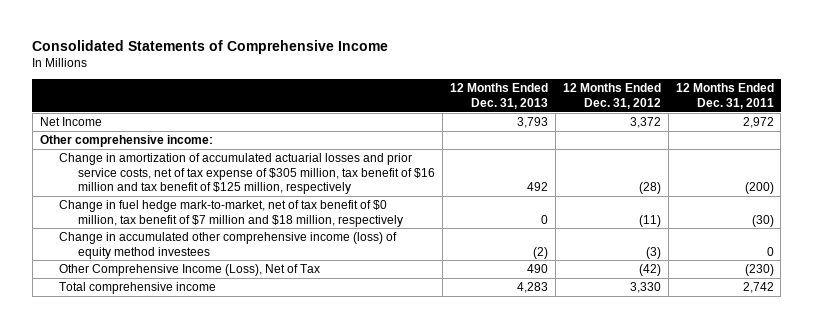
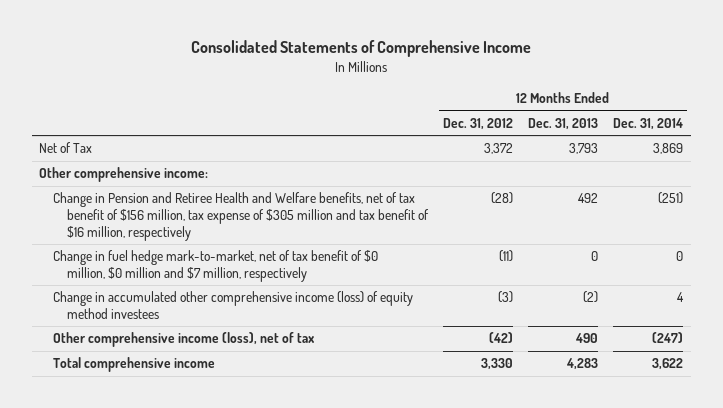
[675,83,774,109] 12 Months Ended Dec. 31, 2011 -> none
none -> [613,117,684,130] Dec. 31, 2014
[39,116,102,126] Net Income -> [39,142,93,154] Net of Tax
[58,152,435,195] Change in amortization of accumulated actuarial losses and prior service costs, net of tax expense of $305 million, tax benefit of $16 million and tax benefit of $125 million, respectively -> [53,192,430,241] Change in Pension and Retiree Health and Welfare benefits, net of tax benefit of $156 million, tax expense of $305 million and tax benefit of $16 million, respectively
[58,199,403,227] Change in fuel hedge mark-to-market, net of tax benefit of $0 million, tax benefit of $7 million and $18 million, respectively -> [53,250,379,283] Change in fuel hedge mark-to-market, net of tax benefit of $0 million, $0 million and $7 million, respectively
[58,263,320,276] Other Comprehensive Income (Loss), Net of Tax -> [53,332,316,348] Other comprehensive income (loss), net of tax

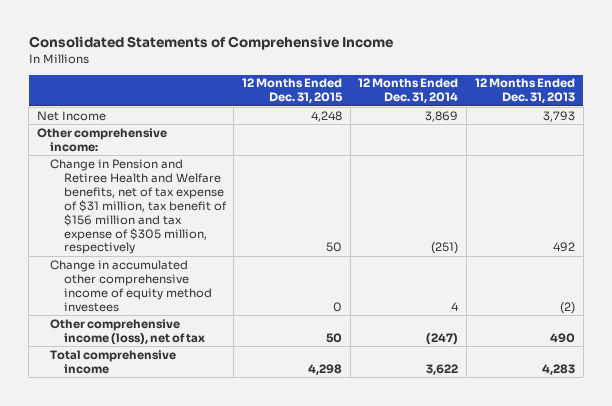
[443,117,514,130] Dec. 31, 2012 -> none
none -> [242,78,344,104] 12 Months Ended Dec. 31, 2015
[39,142,93,154] Net of Tax -> [37,110,107,121] Net Income
[53,250,379,283] Change in fuel hedge mark-to-market, net of tax benefit of $0 million, $0 million and $7 million, respectively -> none
[53,192,430,241] Change in Pension and Retiree Health and Welfare benefits, net of tax benefit of $156 million, tax expense of $305 million and tax benefit of $16 million, respectively -> [50,158,227,255] Change in Pension and Retiree Health and Welfare benefits, net of tax expense of $31 million, tax benefit of $156 million and tax expense of $305 million, respectively
[53,291,414,320] Change in accumulated other comprehensive income (loss) of equity method investees -> [50,259,212,312] Change in accumulated other comprehensive income of equity method investees

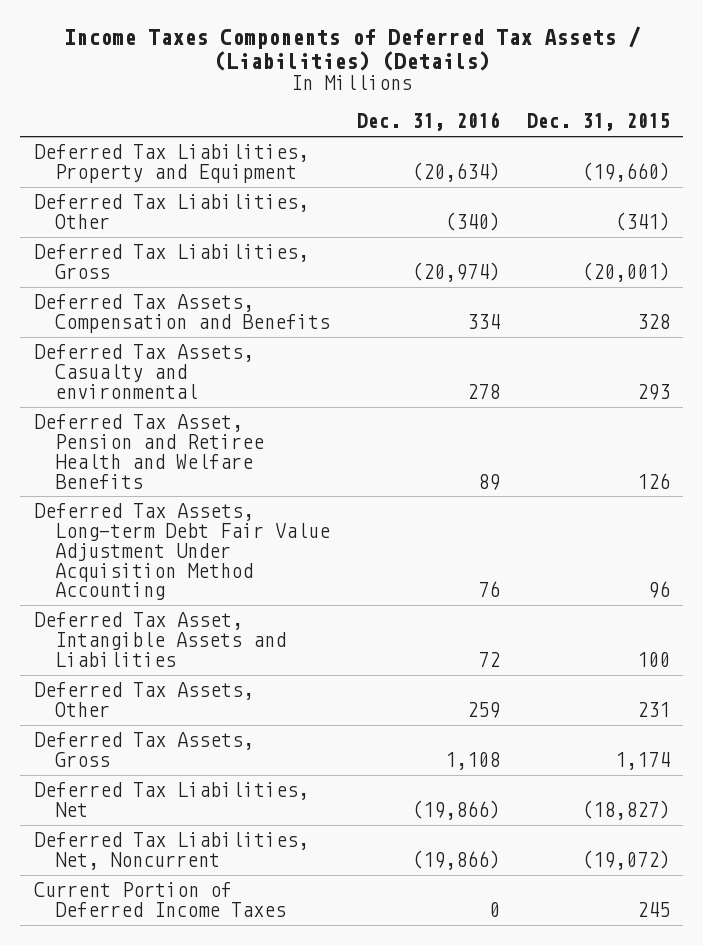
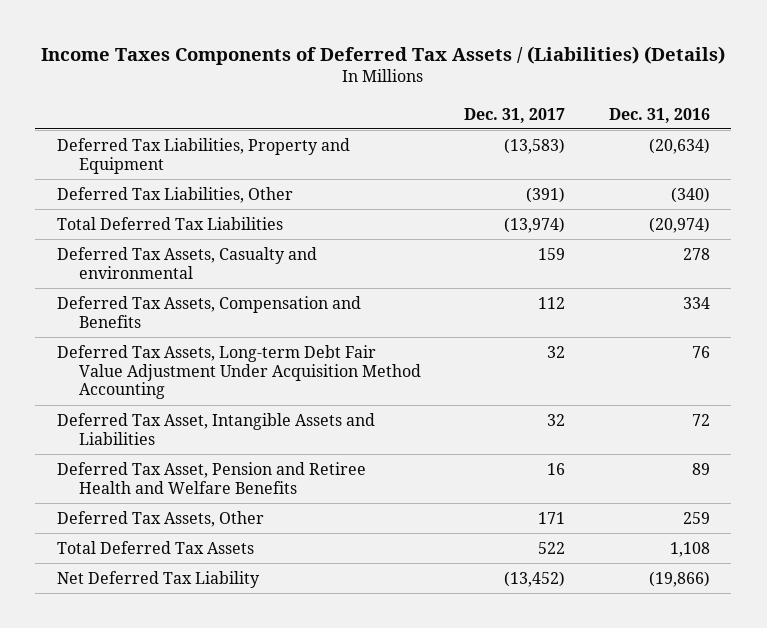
[526,113,670,132] Dec. 31, 2015 -> none
none -> [464,107,566,123] Dec. 31, 2017
[33,244,309,280] Deferred Tax Liabilities, Gross -> [57,216,284,230] Total Deferred Tax Liabilities
[33,294,331,334] Deferred Tax Assets, Compensation and Benefits -> [57,295,362,328] Deferred Tax Assets, Compensation and Benefits
[33,414,265,489] Deferred Tax Asset, Pension and Retiree Health and Welfare Benefits -> [57,461,367,494] Deferred Tax Asset, Pension and Retiree Health and Welfare Benefits
[33,832,309,871] Deferred Tax Liabilities, Net, Noncurrent -> none
[33,882,287,918] Current Portion of Deferred Income Taxes -> none
[33,732,254,768] Deferred Tax Assets, Gross -> [57,540,255,554] Total Deferred Tax Assets
[33,782,309,818] Deferred Tax Liabilities, Net -> [57,570,261,588] Net Deferred Tax Liability

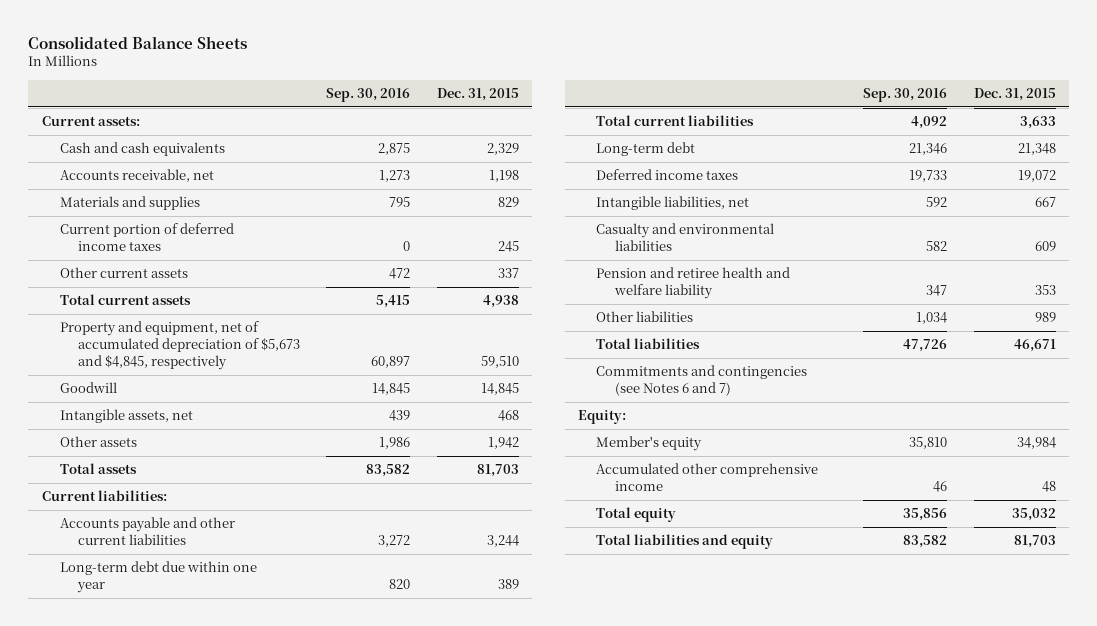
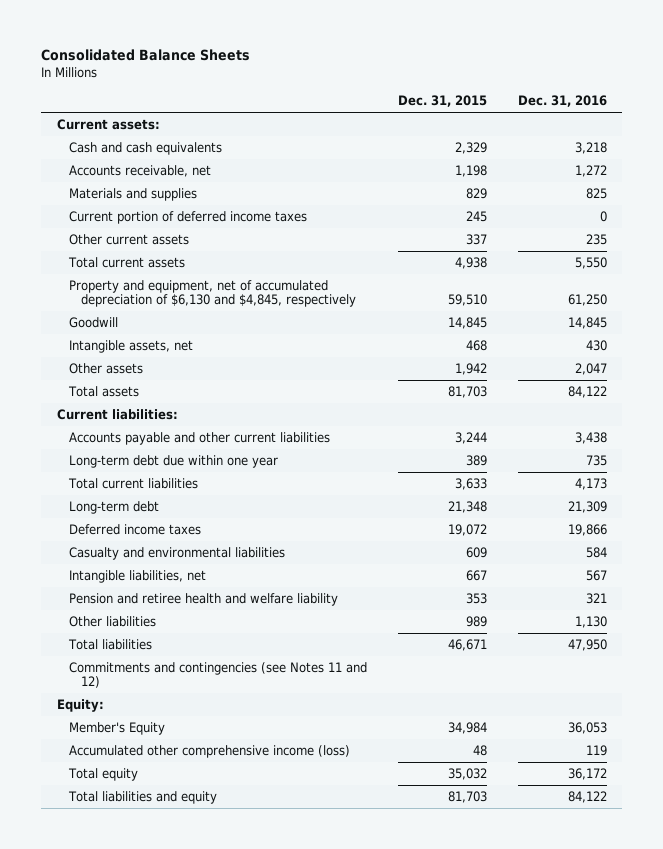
[326,87,411,102] Sep. 30, 2016 -> none
none -> [517,95,607,108] Dec. 31, 2016
[59,321,300,370] Property and equipment, net of accumulated depreciation of $5,673 and $4,845, respectively -> [68,279,356,308] Property and equipment, net of accumulated depreciation of $6,130 and $4,845, respectively
[596,196,750,211] Intangible liabilities, net -> [68,569,206,583] Intangible liabilities, net
[596,365,808,397] Commitments and contingencies (see Notes 6 and 7) -> [68,661,367,689] Commitments and contingencies (see Notes 11 and 12)
[596,436,703,452] Member's equity -> [68,721,165,735] Member's Equity
[596,463,819,492] Accumulated other comprehensive income -> [68,744,350,758] Accumulated other comprehensive income (loss)

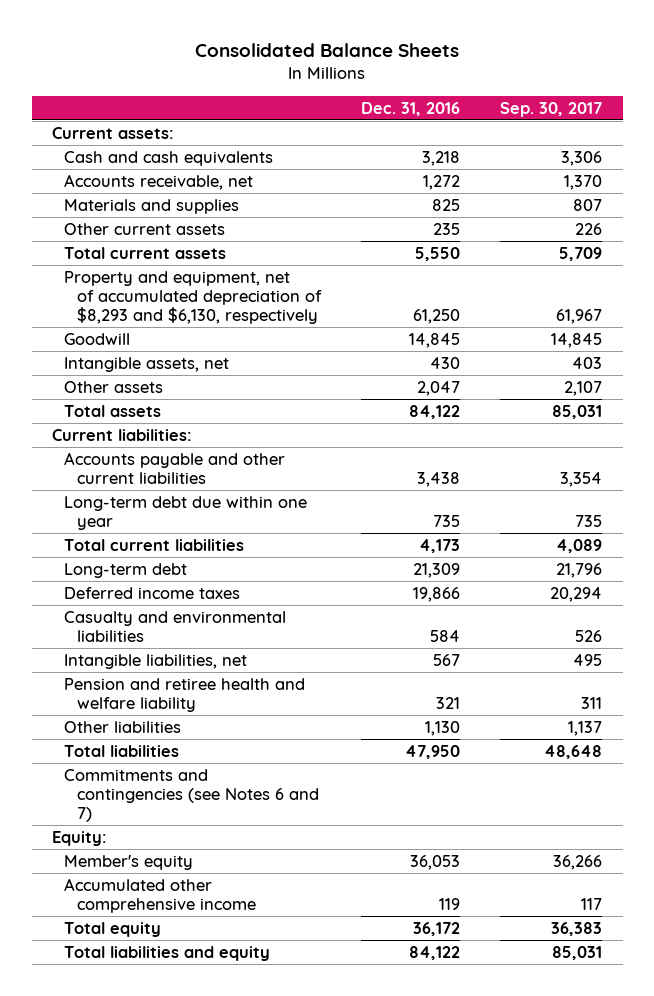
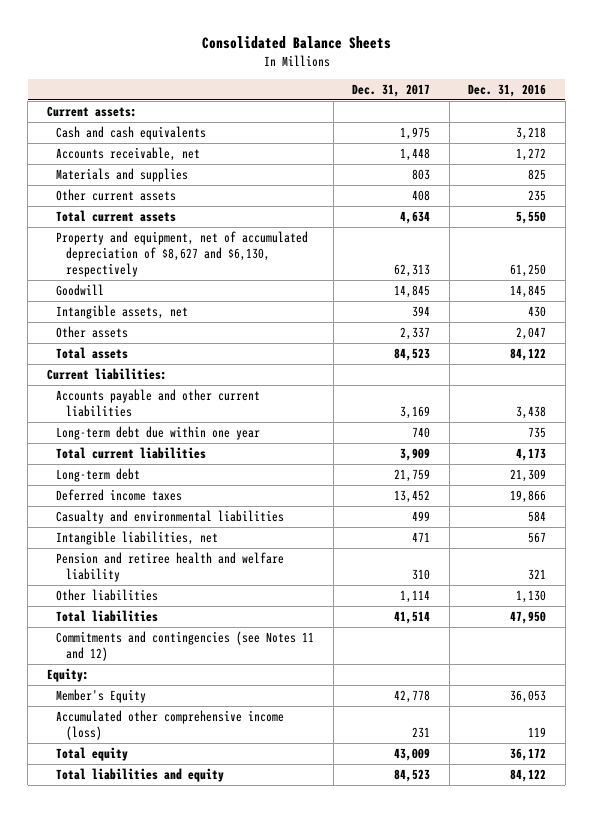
[500,101,603,117] Sep. 30, 2017 -> none
none -> [352,83,431,97] Dec. 31, 2017
[64,270,322,325] Property and equipment, net of accumulated depreciation of $8,293 and $6,130, respectively -> [56,231,309,278] Property and equipment, net of accumulated depreciation of $8,627 and $6,130, respectively
[64,768,319,823] Commitments and contingencies (see Notes 6 and 7) -> [56,631,315,662] Commitments and contingencies (see Notes 11 and 12)
[64,854,194,870] Member's equity -> [56,689,147,704] Member's Equity
[64,877,256,913] Accumulated other comprehensive income -> [56,710,285,741] Accumulated other comprehensive income (loss)

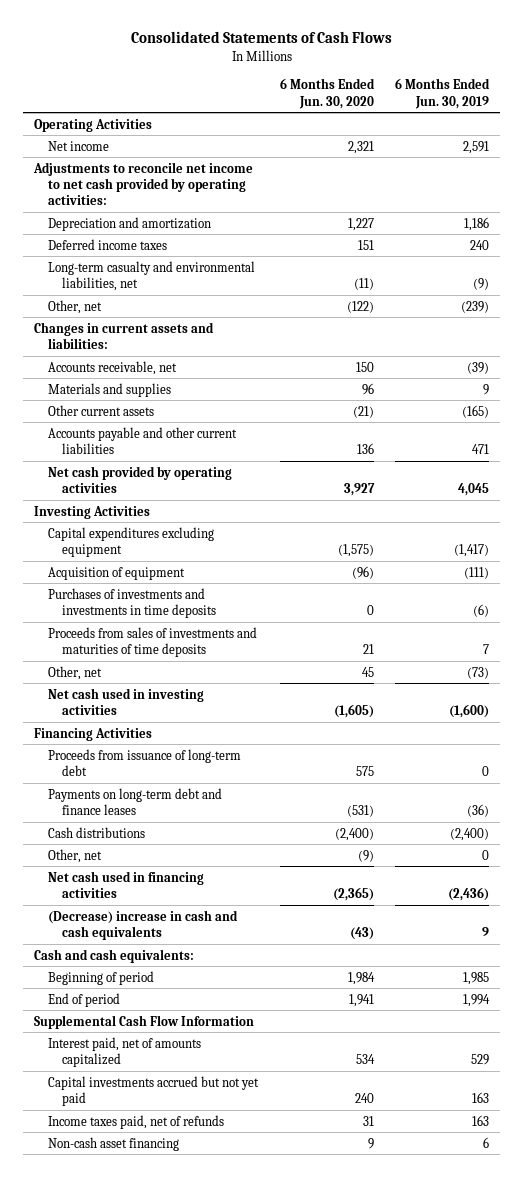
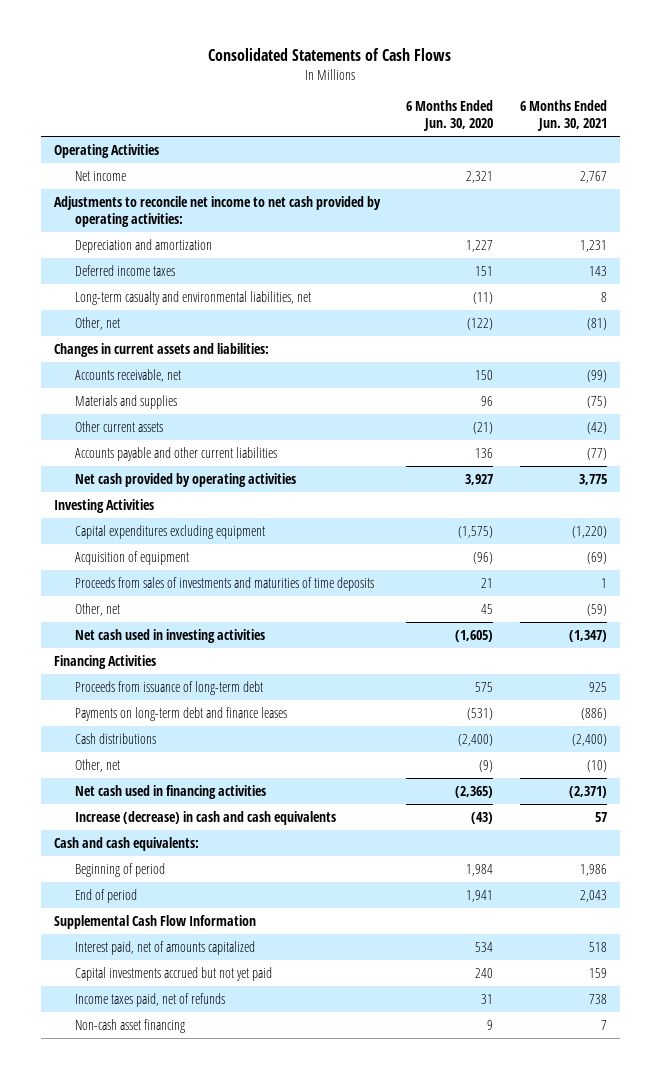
[395,78,491,109] 6 Months Ended Jun. 30, 2019 -> none
none -> [519,99,607,132] 6 Months Ended Jun. 30, 2021
[47,587,217,618] Purchases of investments and investments in time deposits -> none
[47,909,238,940] (Decrease) increase in cash and cash equivalents -> [74,810,336,825] Increase (decrease) in cash and cash equivalents

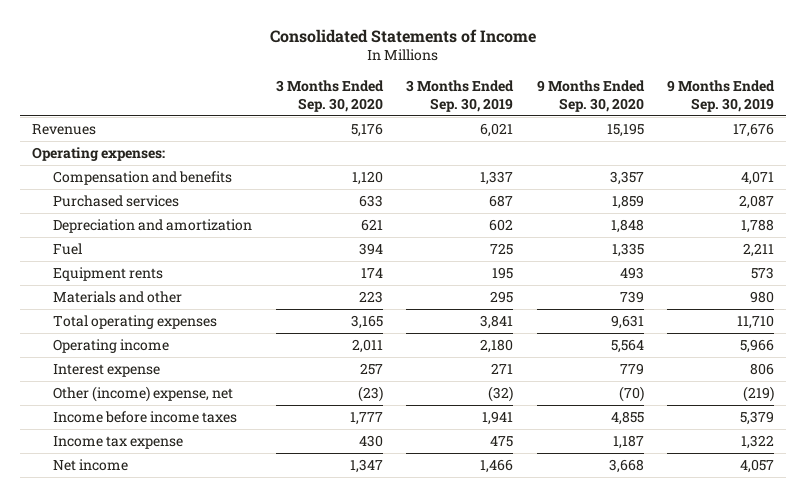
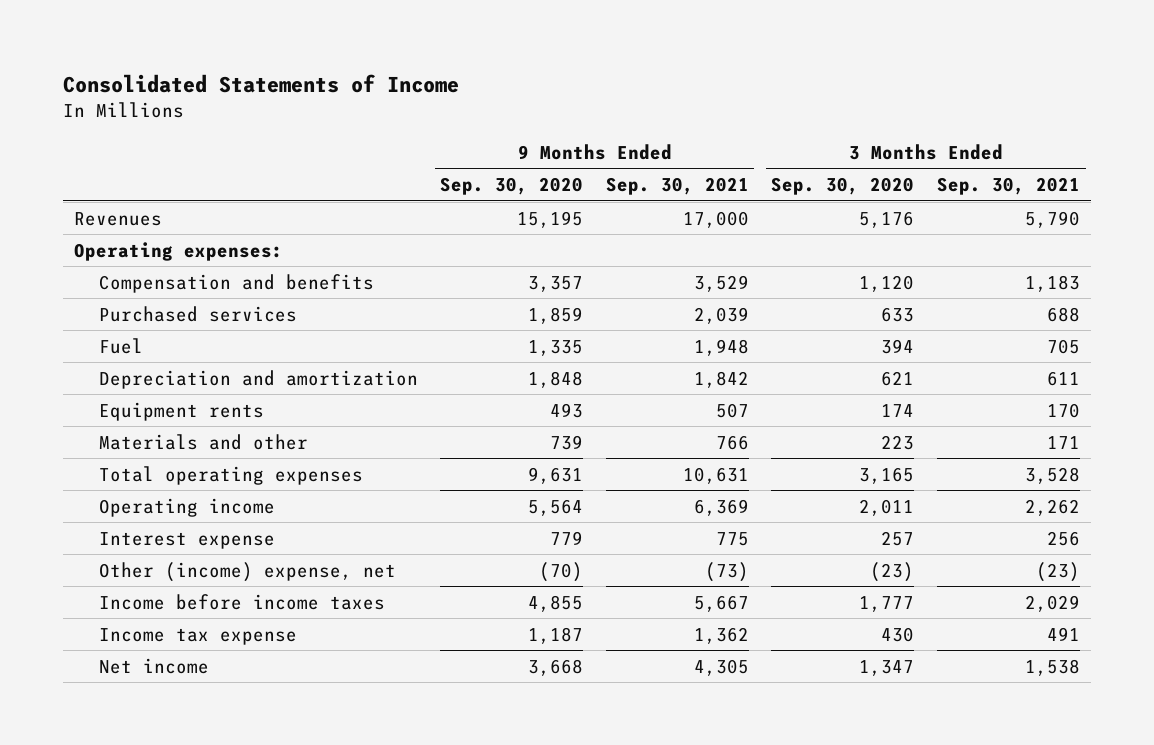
[406,80,515,112] 3 Months Ended Sep. 30, 2019 -> none
[667,80,776,112] 9 Months Ended Sep. 30, 2019 -> none
none -> [605,176,749,195] Sep. 30, 2021
none -> [936,176,1080,195] Sep. 30, 2021
[53,219,253,234] Depreciation and amortization -> [98,369,418,389] Depreciation and amortization

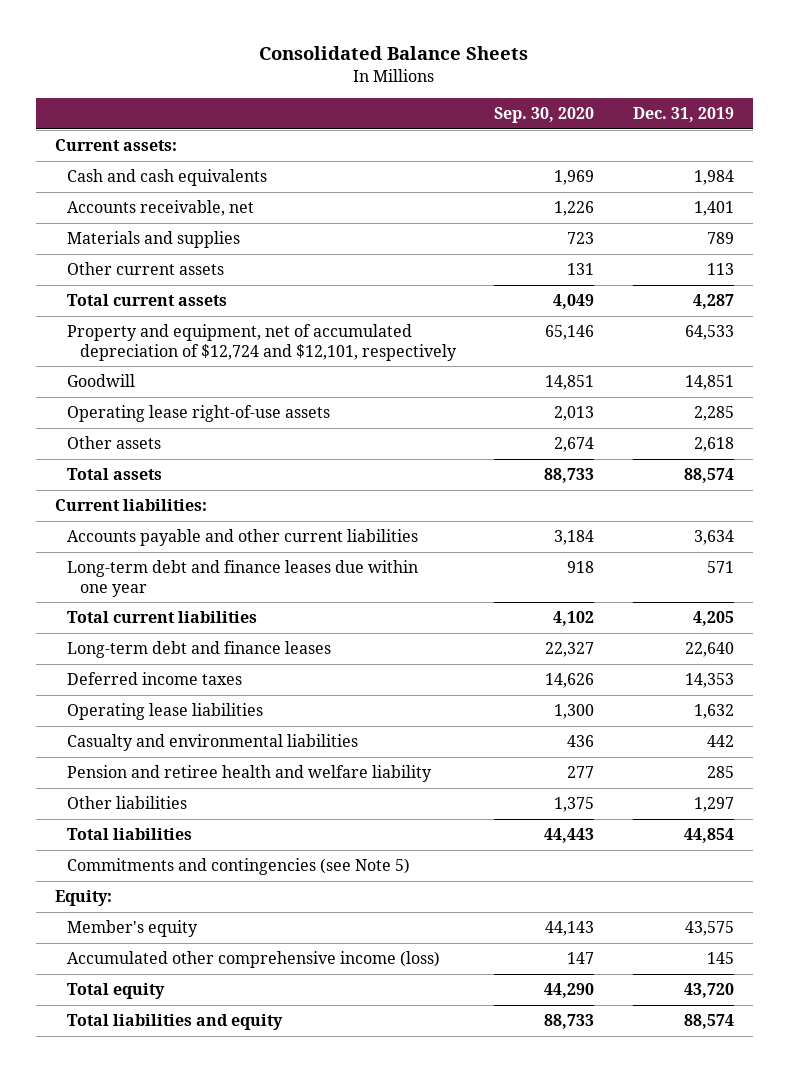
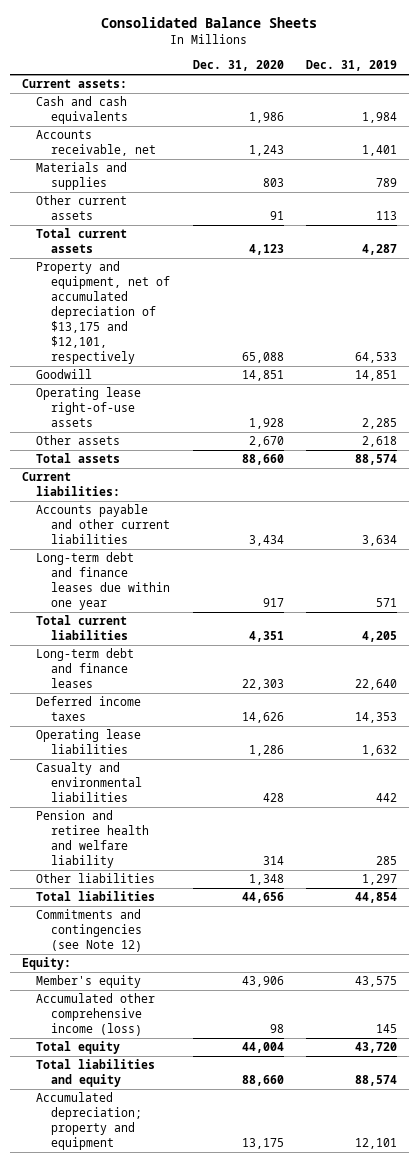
[494,107,595,124] Sep. 30, 2020 -> none
none -> [192,60,284,72] Dec. 31, 2020
[67,324,457,361] Property and equipment, net of accumulated depreciation of $12,724 and $12,101, respectively -> [36,261,170,365] Property and equipment, net of accumulated depreciation of $13,175 and $12,101, respectively
[67,858,411,876] Commitments and contingencies (see Note 5) -> [36,909,142,953] Commitments and contingencies (see Note 12)
none -> [36,1092,142,1151] Accumulated depreciation; property and equipment

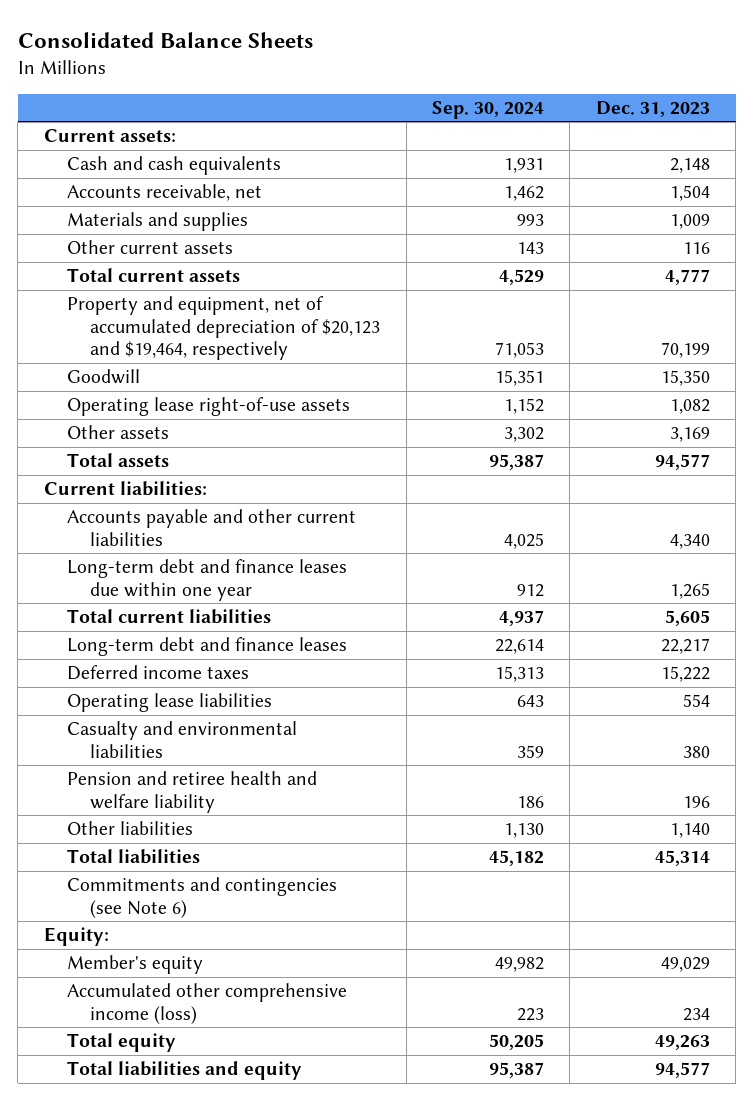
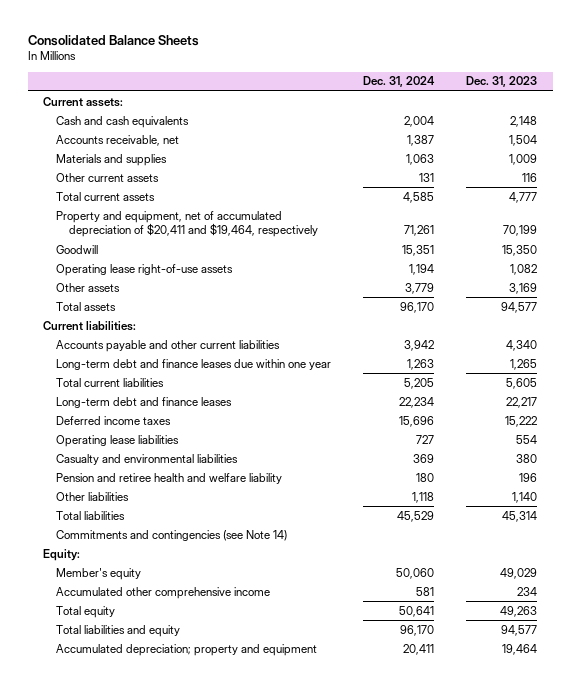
[432,100,545,119] Sep. 30, 2024 -> none
none -> [363,76,436,88] Dec. 31, 2024
[66,296,381,361] Property and equipment, net of accumulated depreciation of $20,123 and $19,464, respectively -> [56,210,319,238] Property and equipment, net of accumulated depreciation of $20,411 and $19,464, respectively
[66,877,337,918] Commitments and contingencies (see Note 6) -> [56,529,288,541] Commitments and contingencies (see Note 14)
[66,983,347,1024] Accumulated other comprehensive income (loss) -> [56,586,271,599] Accumulated other comprehensive income
none -> [56,643,318,656] Accumulated depreciation; property and equipment

